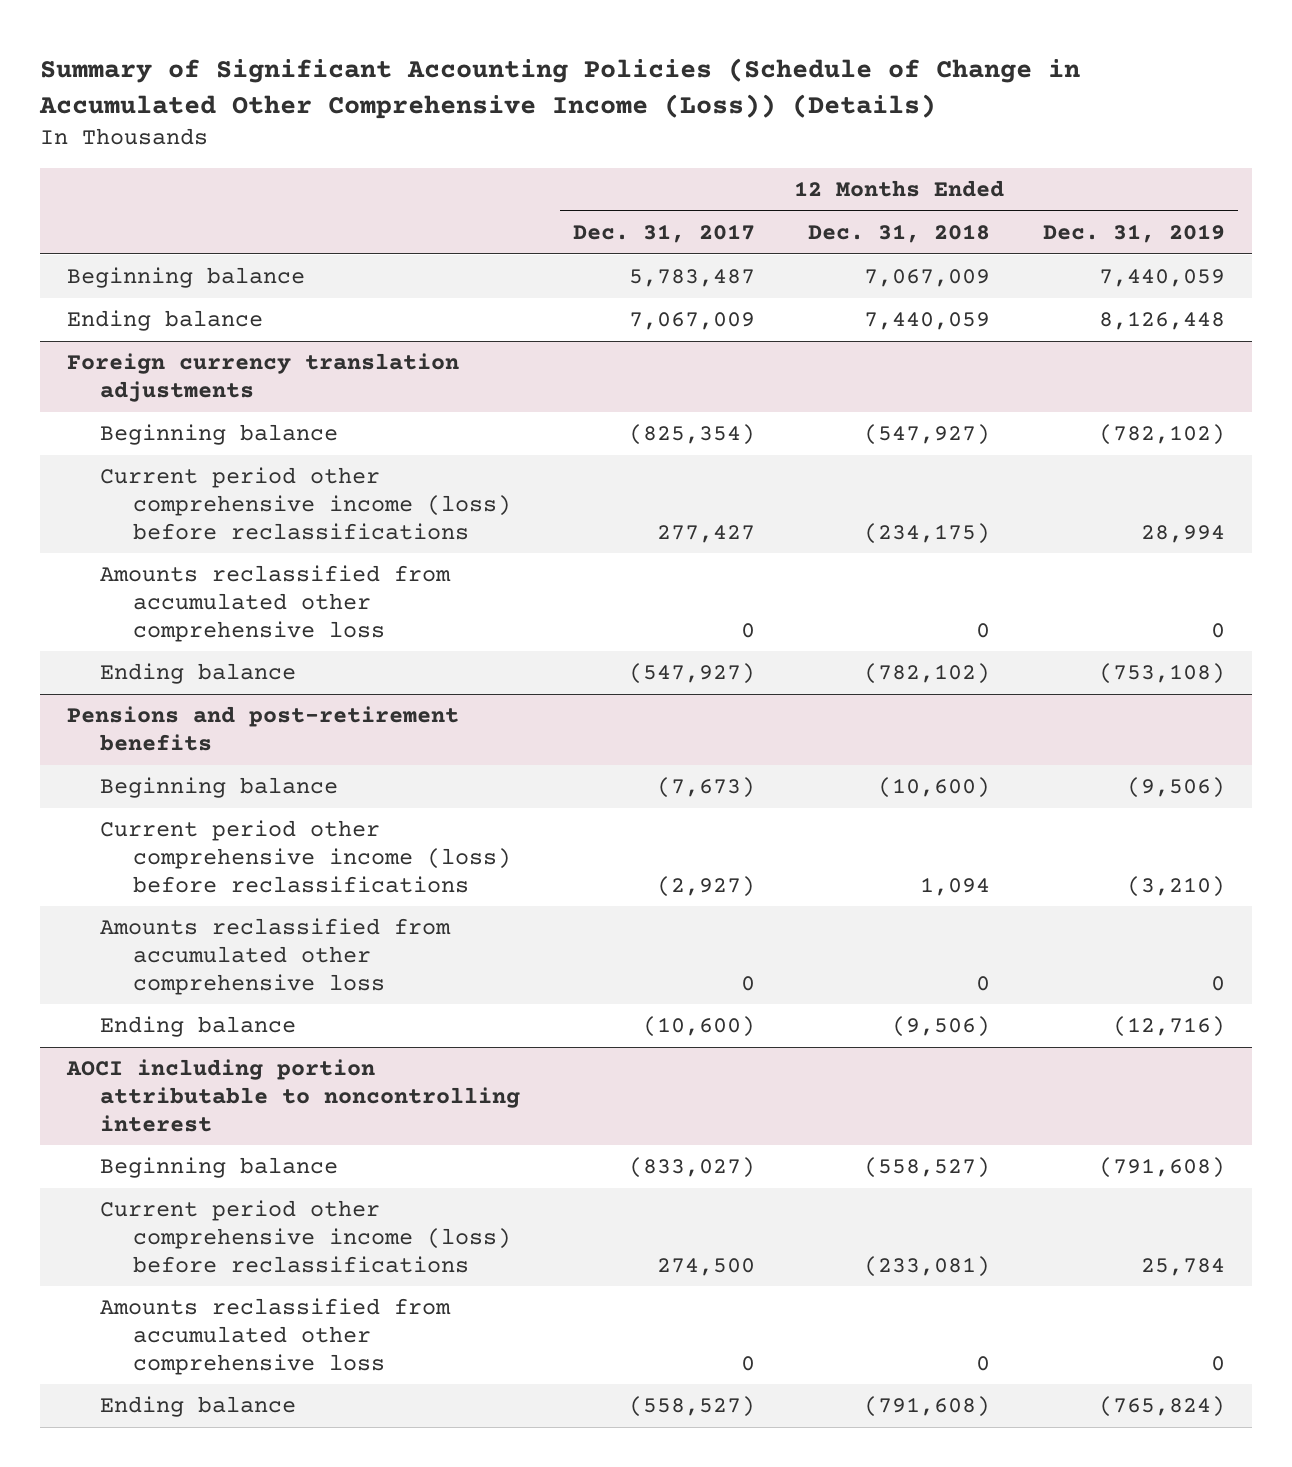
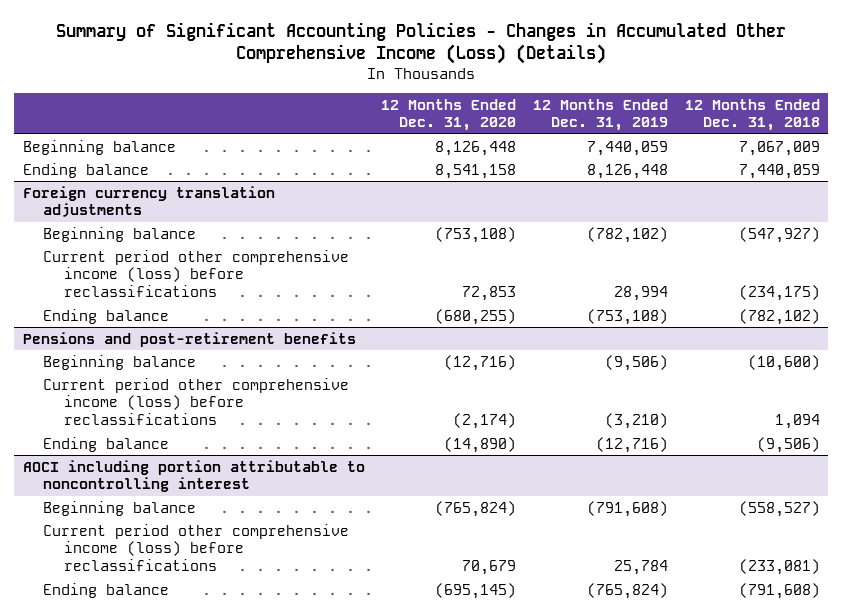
[39,57,1081,119] Summary of Significant Accounting Policies (Schedule of Change in Accumulated Other Comprehensive Income (Loss)) (Details) -> [56,21,787,65] Summary of Significant Accounting Policies - Changes in Accumulated Other Comprehensive Income (Loss) (Details)
[572,223,755,243] Dec. 31, 2017 -> none
none -> [381,98,517,132] 12 Months Ended Dec. 31, 2020
[99,565,451,642] Amounts reclassified from accumulated other comprehensive loss -> none
[99,918,451,995] Amounts reclassified from accumulated other comprehensive loss -> none
[99,1298,451,1375] Amounts reclassified from accumulated other comprehensive loss -> none

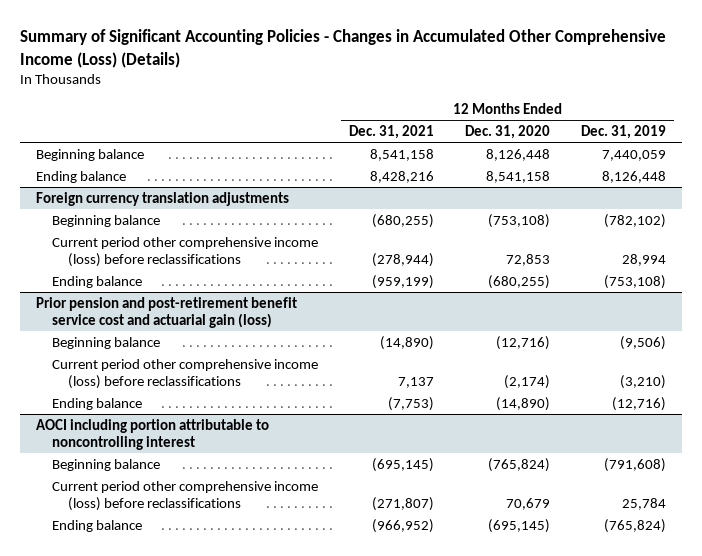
[685,98,821,132] 12 Months Ended Dec. 31, 2018 -> none
none -> [348,125,434,140] Dec. 31, 2021
[22,331,356,347] Pensions and post-retirement benefits -> [35,296,297,329] Prior pension and post-retirement benefit service cost and actuarial gain (loss)

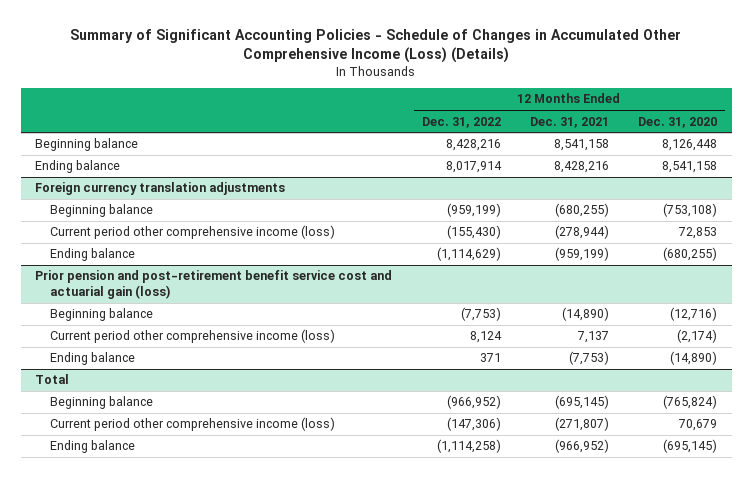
[20,29,667,68] Summary of Significant Accounting Policies - Changes in Accumulated Other Comprehensive Income (Loss) (Details) -> [70,28,682,63] Summary of Significant Accounting Policies - Schedule of Changes in Accumulated Other Comprehensive Income (Loss) (Details)
[581,125,667,140] Dec. 31, 2019 -> none
none -> [421,116,501,128] Dec. 31, 2022
[51,236,318,268] Current period other comprehensive income (loss) before reclassifications -> [49,225,335,240] Current period other comprehensive income (loss)
[51,358,318,390] Current period other comprehensive income (loss) before reclassifications -> [49,329,335,344] Current period other comprehensive income (loss)
[35,418,269,451] AOCI including portion attributable to noncontrolling interest -> [35,374,70,385] Total
[51,480,318,512] Current period other comprehensive income (loss) before reclassifications -> [49,417,335,432] Current period other comprehensive income (loss)

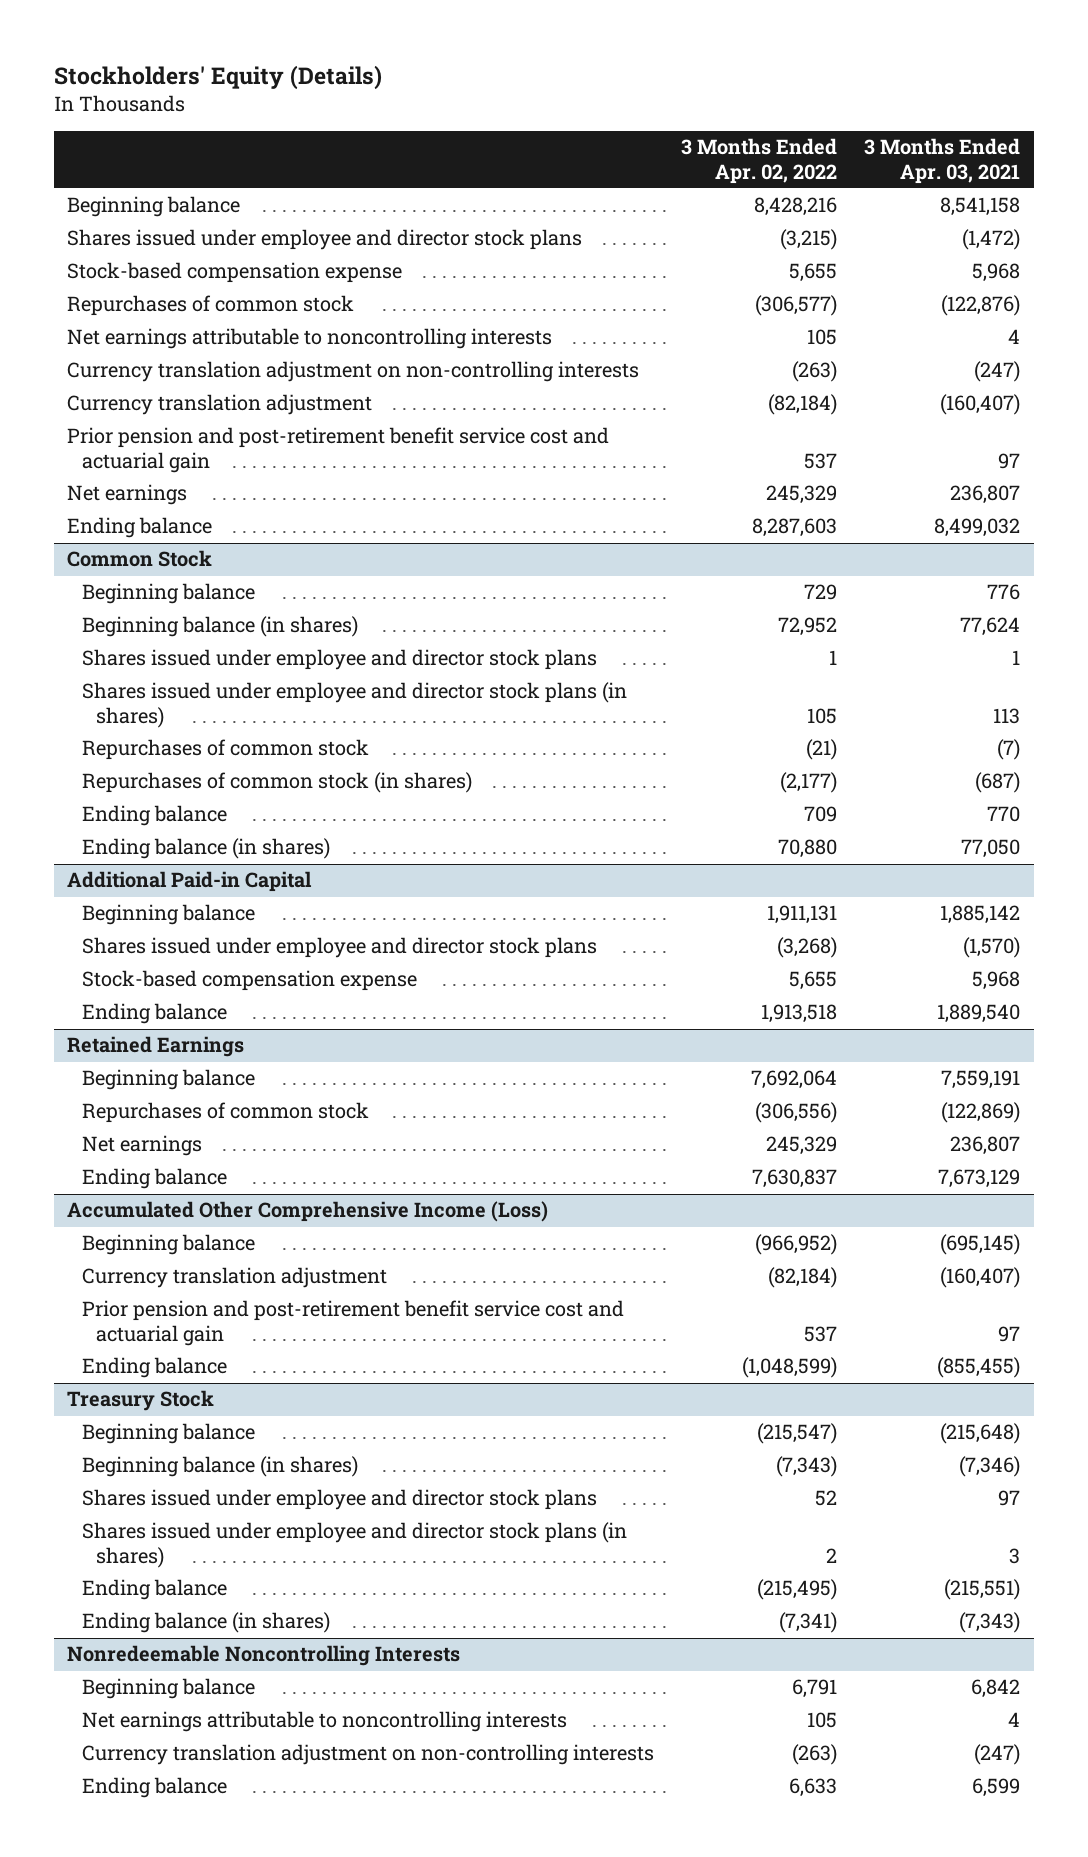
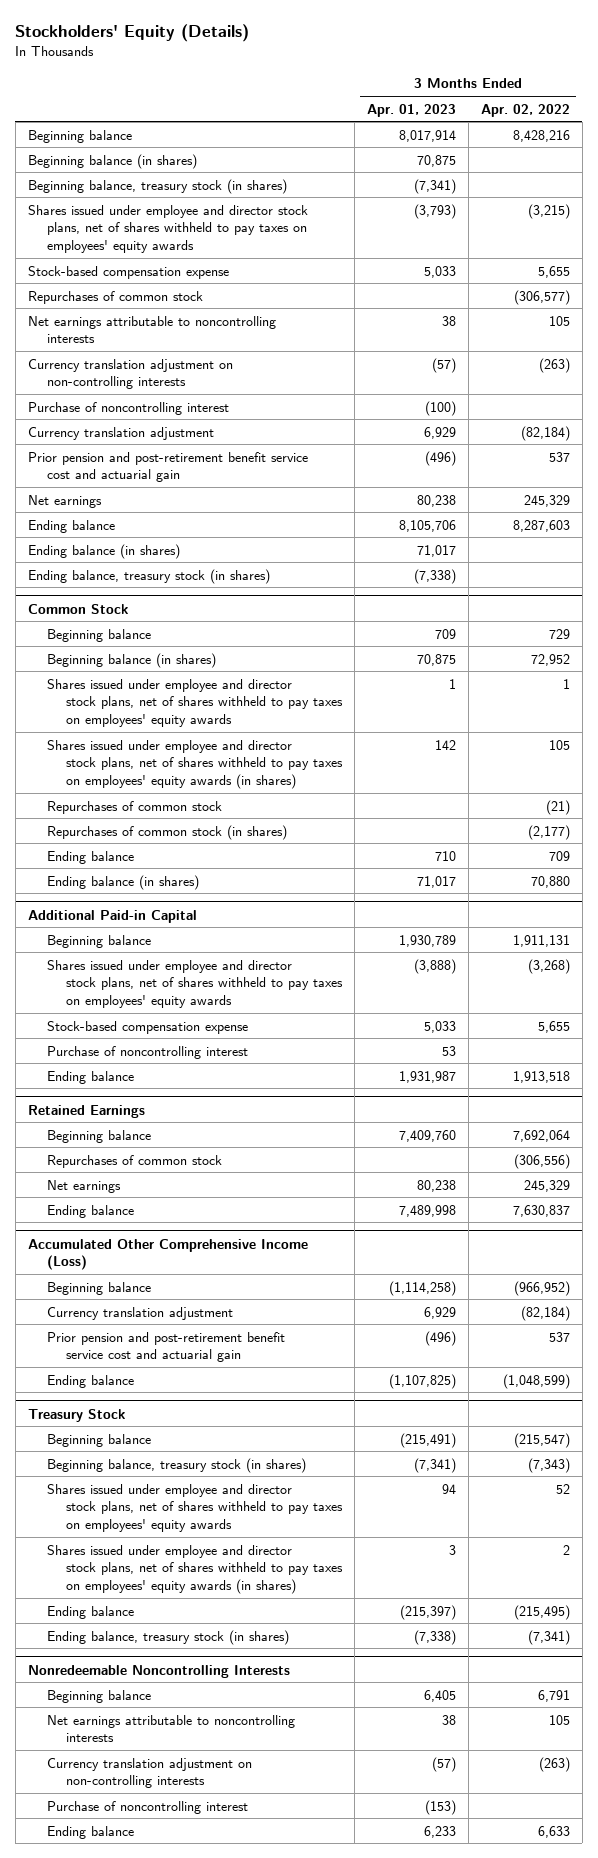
[864,138,1021,184] 3 Months Ended Apr. 03, 2021 -> none
none -> [366,103,456,117] Apr. 01, 2023
none -> [27,153,197,169] Beginning balance (in shares)
none -> [27,178,287,194] Beginning balance, treasury stock (in shares)
[67,229,583,251] Shares issued under employee and director stock plans -> [27,204,308,254] Shares issued under employee and director stock plans, net of shares withheld to pay taxes on employees' equity awards
none -> [27,401,229,415] Purchase of noncontrolling interest
none -> [27,543,180,559] Ending balance (in shares)
none -> [27,568,270,584] Ending balance, treasury stock (in shares)
[81,649,597,671] Shares issued under employee and director stock plans -> [46,678,343,728] Shares issued under employee and director stock plans, net of shares withheld to pay taxes on employees' equity awards
[81,682,627,728] Shares issued under employee and director stock plans (in shares) -> [46,739,343,790] Shares issued under employee and director stock plans, net of shares withheld to pay taxes on employees' equity awards (in shares)
[81,937,597,959] Shares issued under employee and director stock plans -> [46,959,343,1009] Shares issued under employee and director stock plans, net of shares withheld to pay taxes on employees' equity awards
none -> [46,1045,248,1059] Purchase of noncontrolling interest
[81,1456,358,1478] Beginning balance (in shares) -> [46,1457,306,1473] Beginning balance, treasury stock (in shares)
[81,1489,597,1511] Shares issued under employee and director stock plans -> [46,1483,343,1533] Shares issued under employee and director stock plans, net of shares withheld to pay taxes on employees' equity awards
[81,1522,627,1568] Shares issued under employee and director stock plans (in shares) -> [46,1544,343,1595] Shares issued under employee and director stock plans, net of shares withheld to pay taxes on employees' equity awards (in shares)
[81,1612,330,1634] Ending balance (in shares) -> [46,1629,289,1645] Ending balance, treasury stock (in shares)
none -> [46,1800,248,1814] Purchase of noncontrolling interest

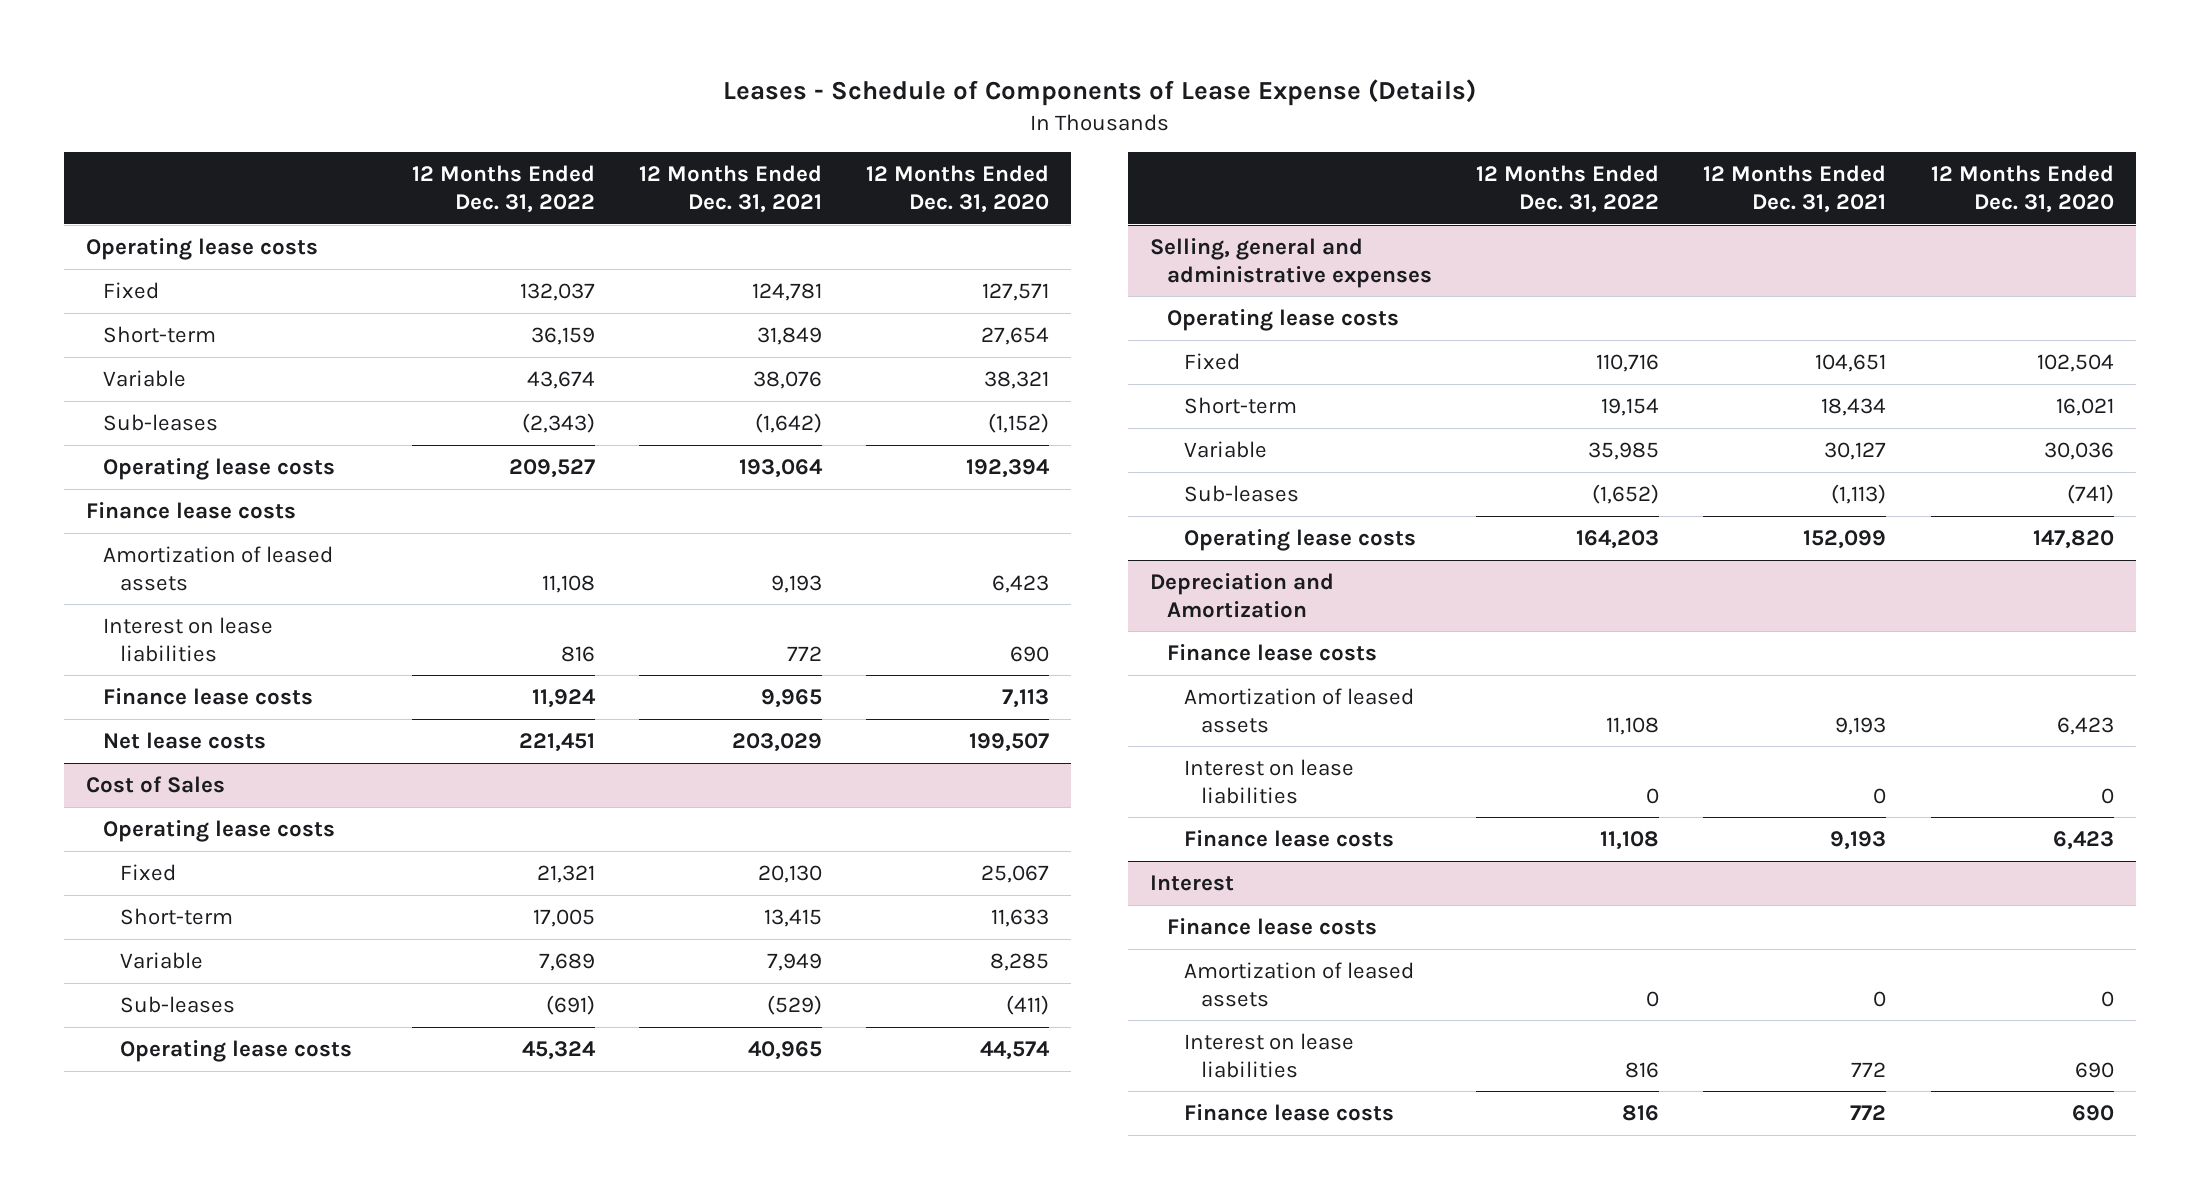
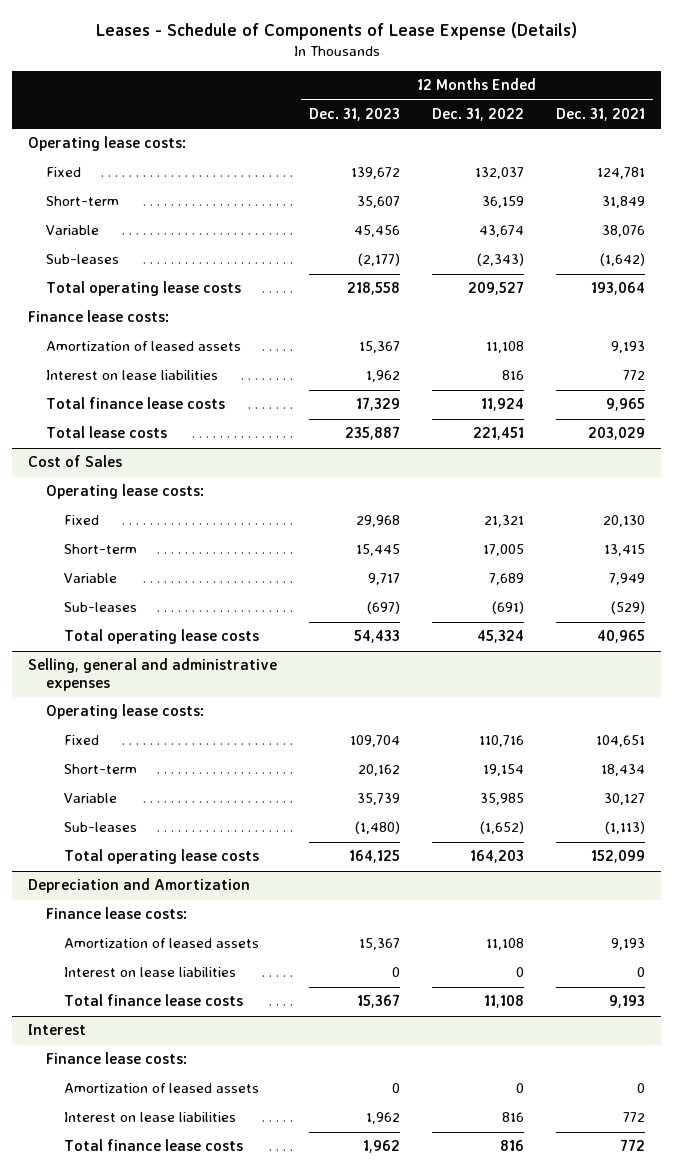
[866,165,1050,214] 12 Months Ended Dec. 31, 2020 -> none
none -> [309,108,401,122] Dec. 31, 2023
[85,237,318,260] Operating lease costs -> [28,136,187,152] Operating lease costs:
[102,457,335,480] Operating lease costs -> [45,281,241,297] Total operating lease costs
[85,501,296,519] Finance lease costs -> [28,310,170,323] Finance lease costs:
[102,687,313,705] Finance lease costs -> [45,397,225,410] Total finance lease costs
[102,731,266,749] Net lease costs -> [45,426,167,439] Total lease costs
[102,819,335,842] Operating lease costs -> [45,484,204,500] Operating lease costs:
[119,1039,352,1062] Operating lease costs -> [63,629,259,645] Total operating lease costs
[1167,308,1400,331] Operating lease costs -> [45,704,204,720] Operating lease costs:
[1184,528,1417,551] Operating lease costs -> [63,849,259,865] Total operating lease costs
[1167,643,1378,661] Finance lease costs -> [45,907,187,920] Finance lease costs:
[1184,829,1395,847] Finance lease costs -> [63,994,243,1007] Total finance lease costs
[1167,917,1378,935] Finance lease costs -> [45,1052,187,1065] Finance lease costs:
[1184,1103,1395,1121] Finance lease costs -> [63,1139,243,1152] Total finance lease costs

